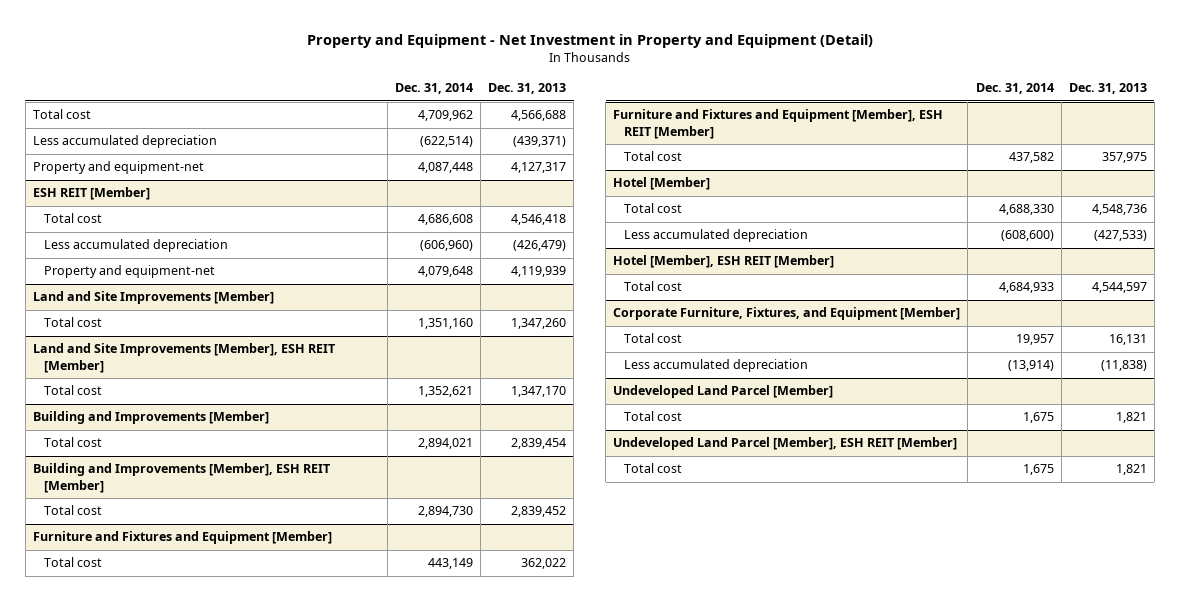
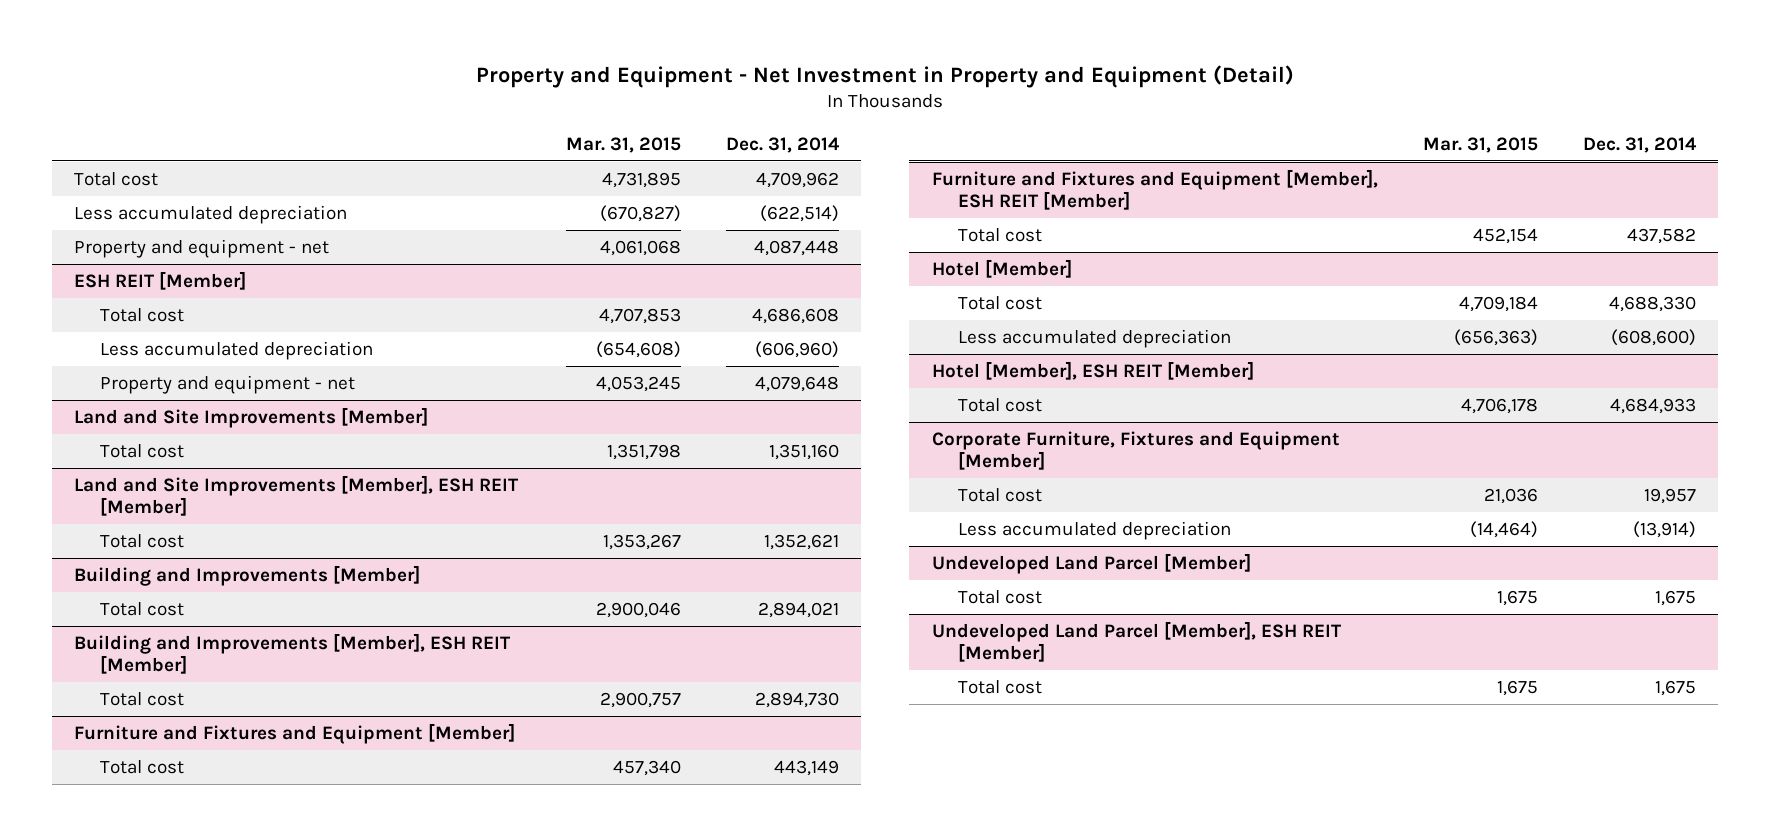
[488,83,567,95] Dec. 31, 2013 -> none
none -> [565,136,681,153] Mar. 31, 2015
[32,161,204,175] Property and equipment-net -> [74,239,330,259] Property and equipment - net
[43,265,215,279] Property and equipment-net -> [100,375,356,395] Property and equipment - net
[613,307,961,321] Corporate Furniture, Fixtures, and Equipment [Member] -> [931,431,1340,471] Corporate Furniture, Fixtures and Equipment [Member]

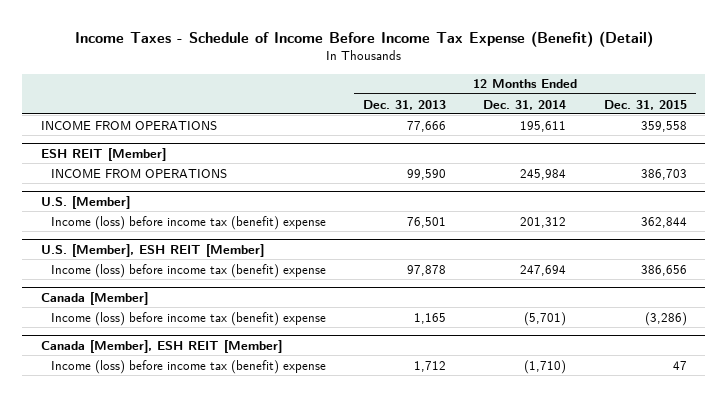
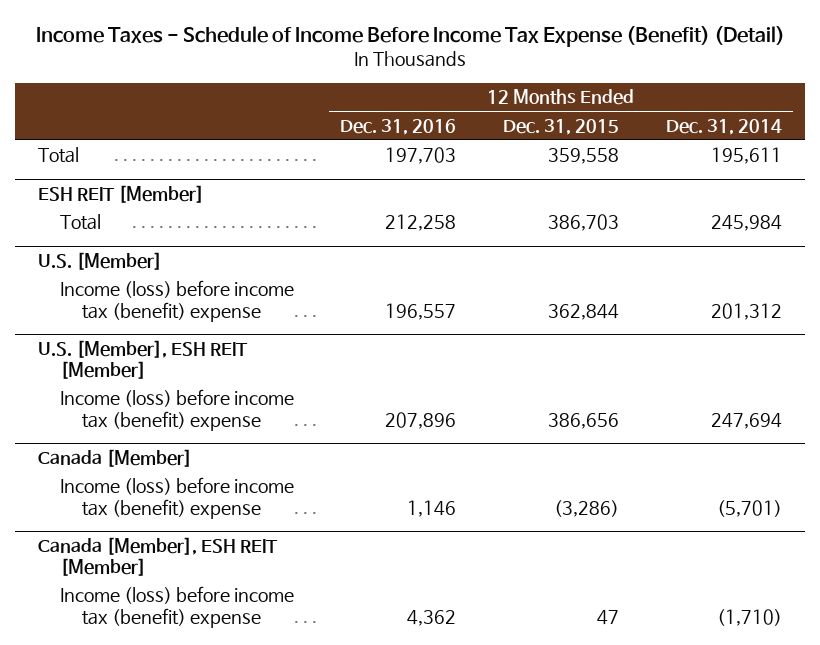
[363,99,447,110] Dec. 31, 2013 -> none
none -> [340,118,457,135] Dec. 31, 2016
[40,120,217,130] INCOME FROM OPERATIONS -> [37,147,79,164] Total
[51,168,228,178] INCOME FROM OPERATIONS -> [59,214,101,231] Total

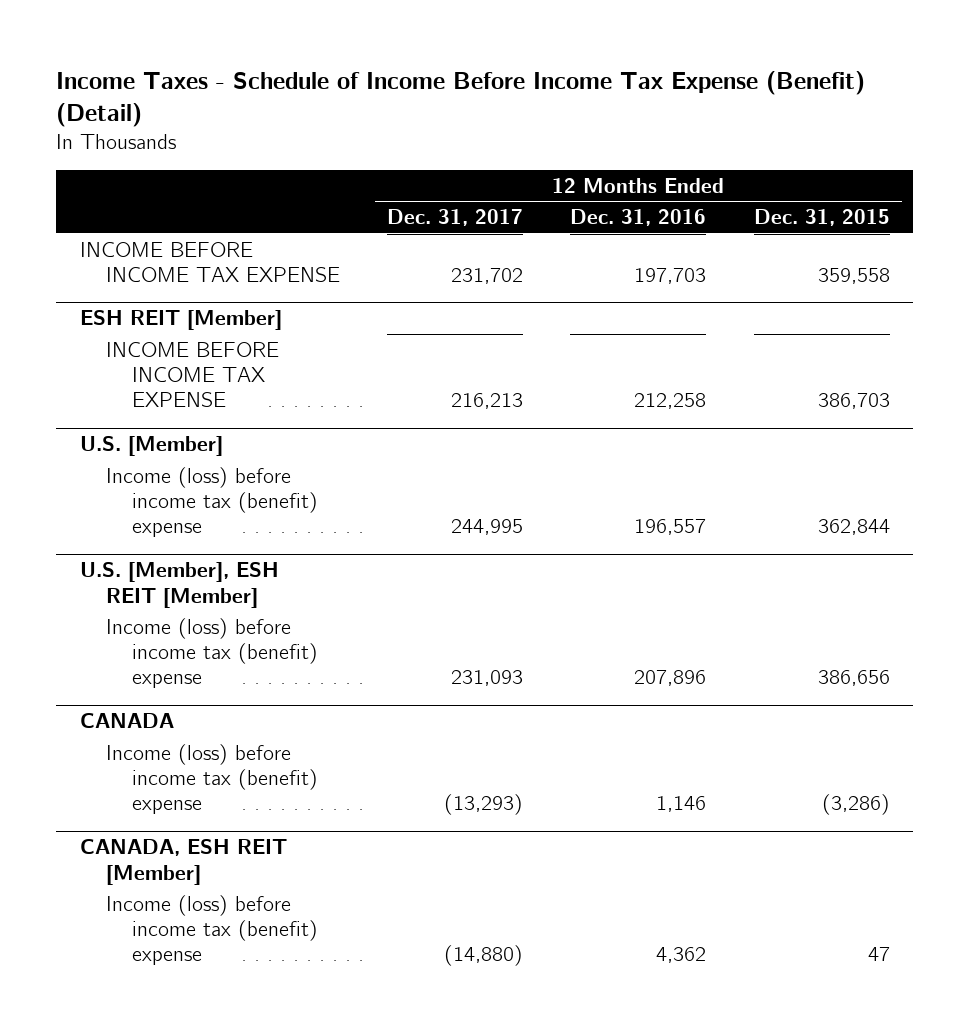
[665,118,782,135] Dec. 31, 2014 -> none
none -> [387,209,524,227] Dec. 31, 2017
[37,147,79,164] Total -> [80,241,340,282] INCOME BEFORE INCOME TAX EXPENSE
[59,214,101,231] Total -> [105,341,279,408] INCOME BEFORE INCOME TAX EXPENSE
[37,449,192,468] Canada [Member] -> [80,713,175,729] CANADA
[37,537,278,577] Canada [Member], ESH REIT [Member] -> [80,839,288,885] CANADA, ESH REIT [Member]

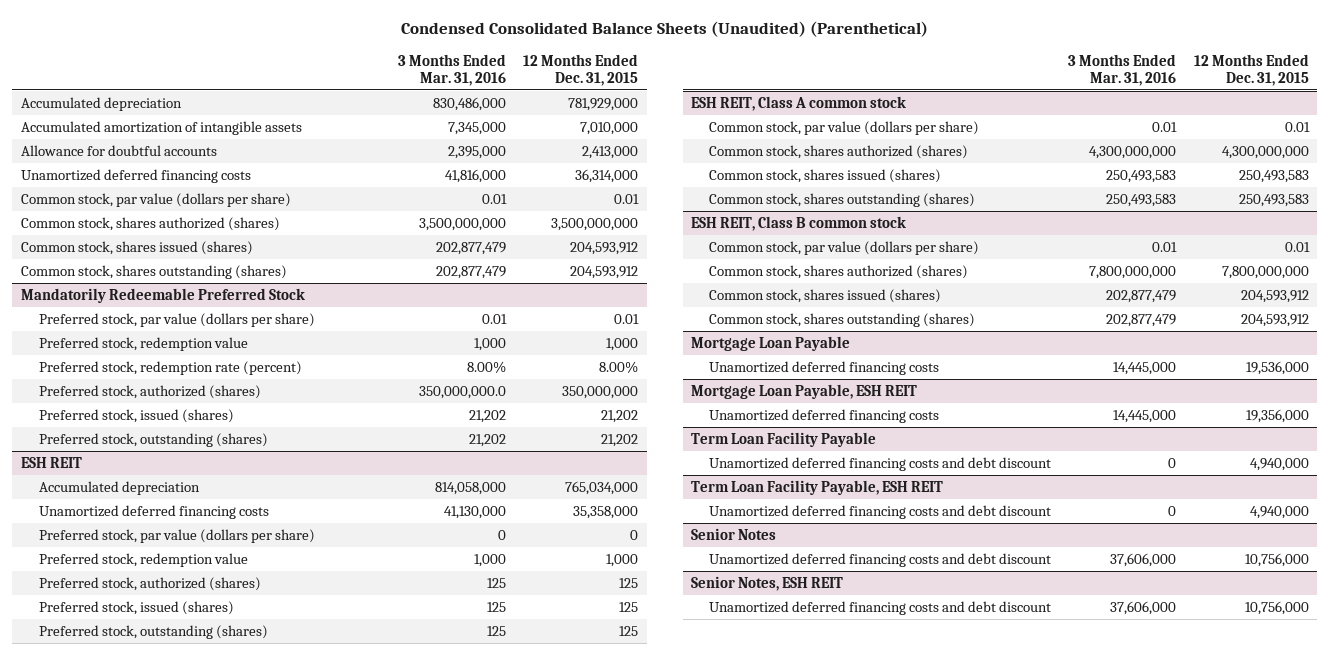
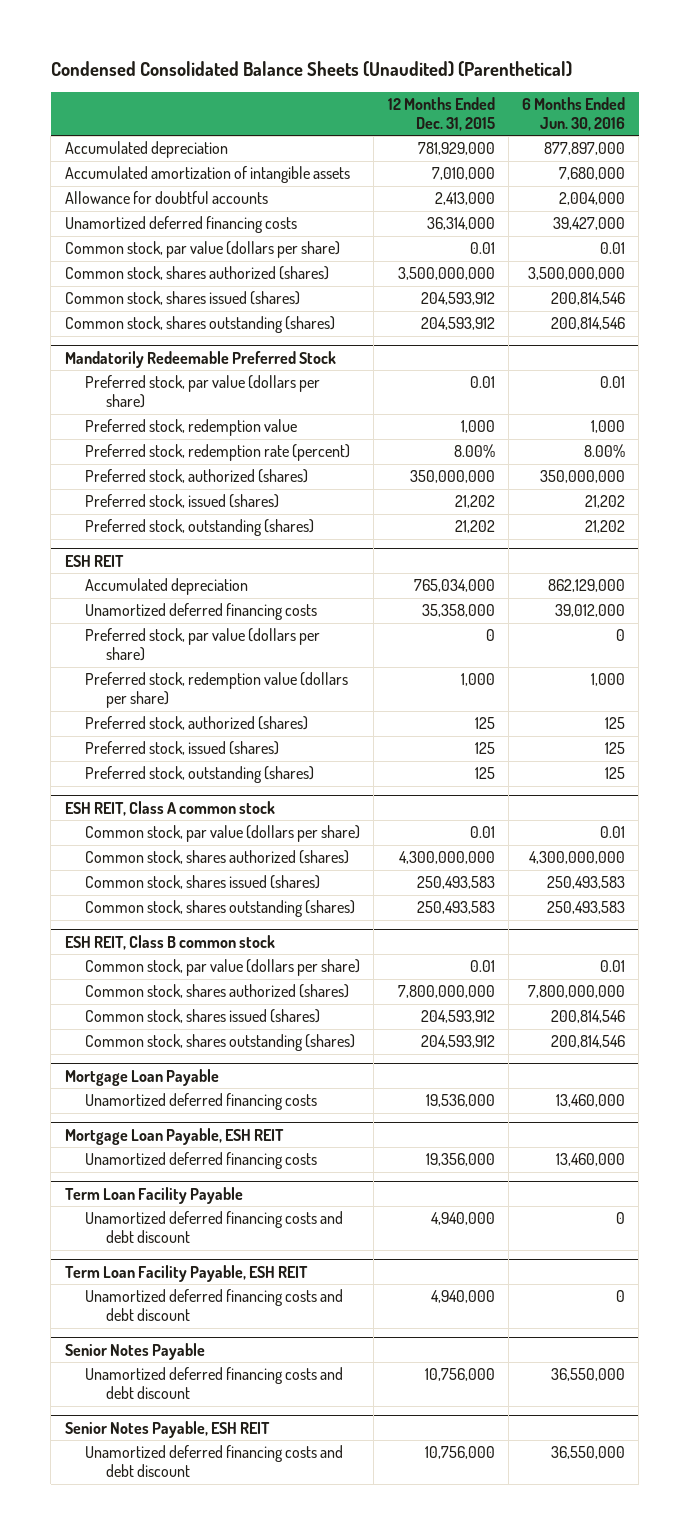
[397,53,506,86] 3 Months Ended Mar. 31, 2016 -> none
none -> [521,97,625,131] 6 Months Ended Jun. 30, 2016
[38,553,248,568] Preferred stock, redemption value -> [85,672,349,709] Preferred stock, redemption value (dollars per share)
[691,528,777,541] Senior Notes -> [64,1342,205,1360] Senior Notes Payable
[691,576,844,592] Senior Notes, ESH REIT -> [64,1420,270,1438] Senior Notes Payable, ESH REIT

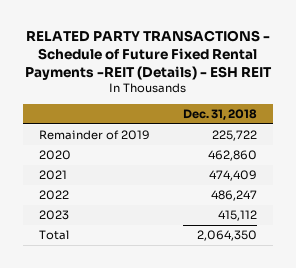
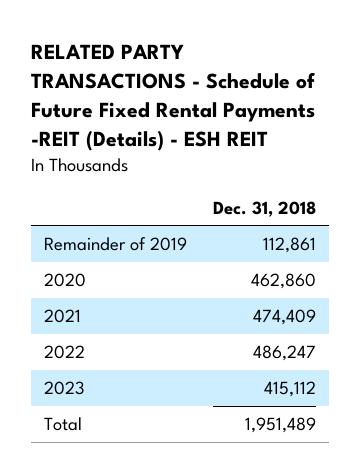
[211,130,257,142] 225,722 -> [263,236,317,253] 112,861
[196,230,257,242] 2,064,350 -> [245,416,317,433] 1,951,489

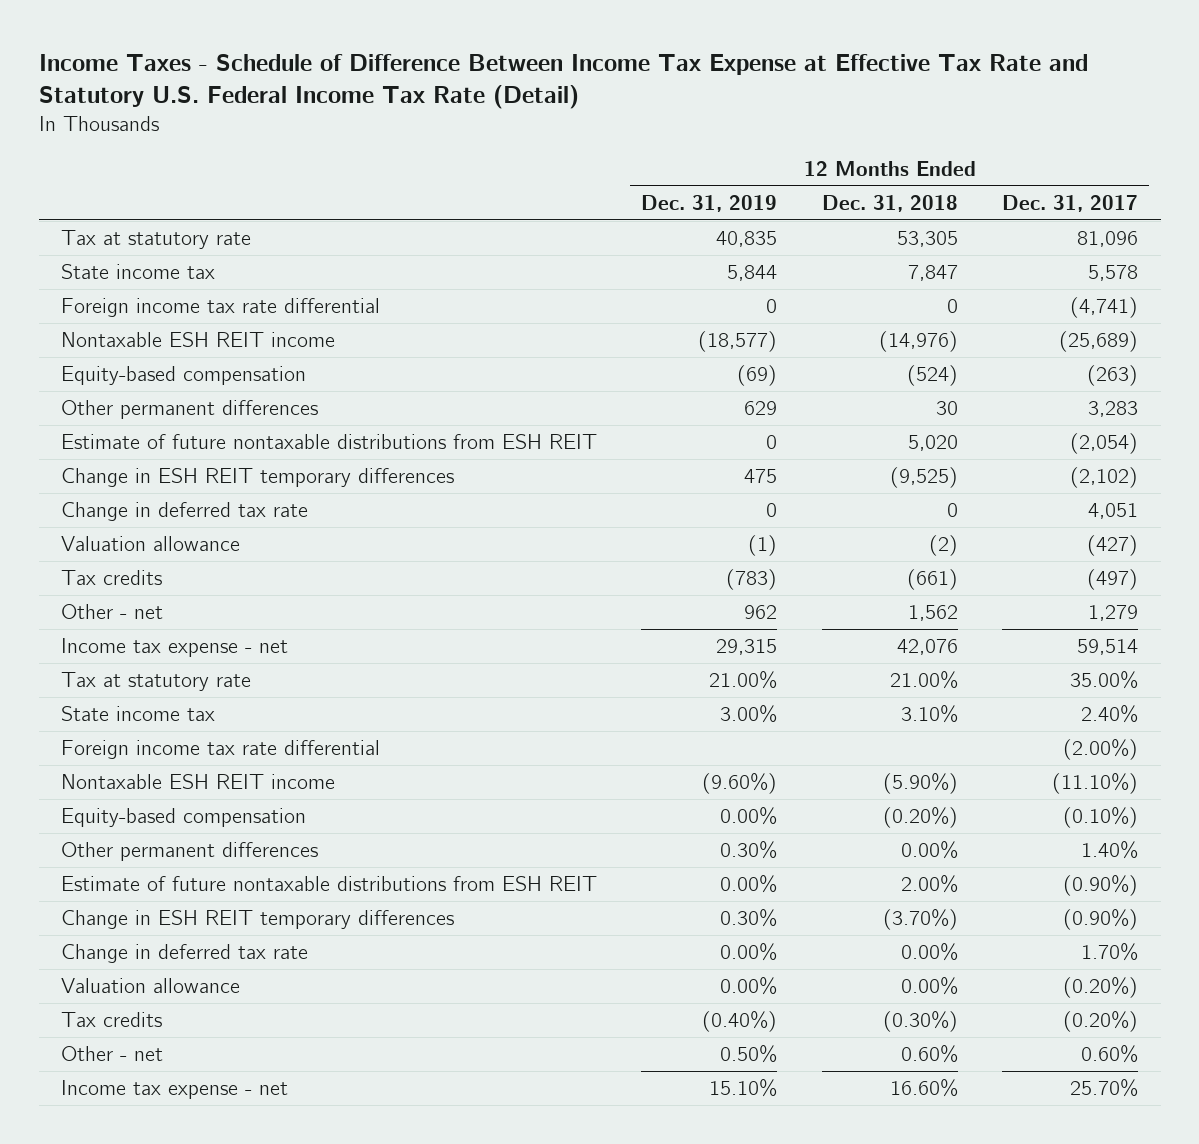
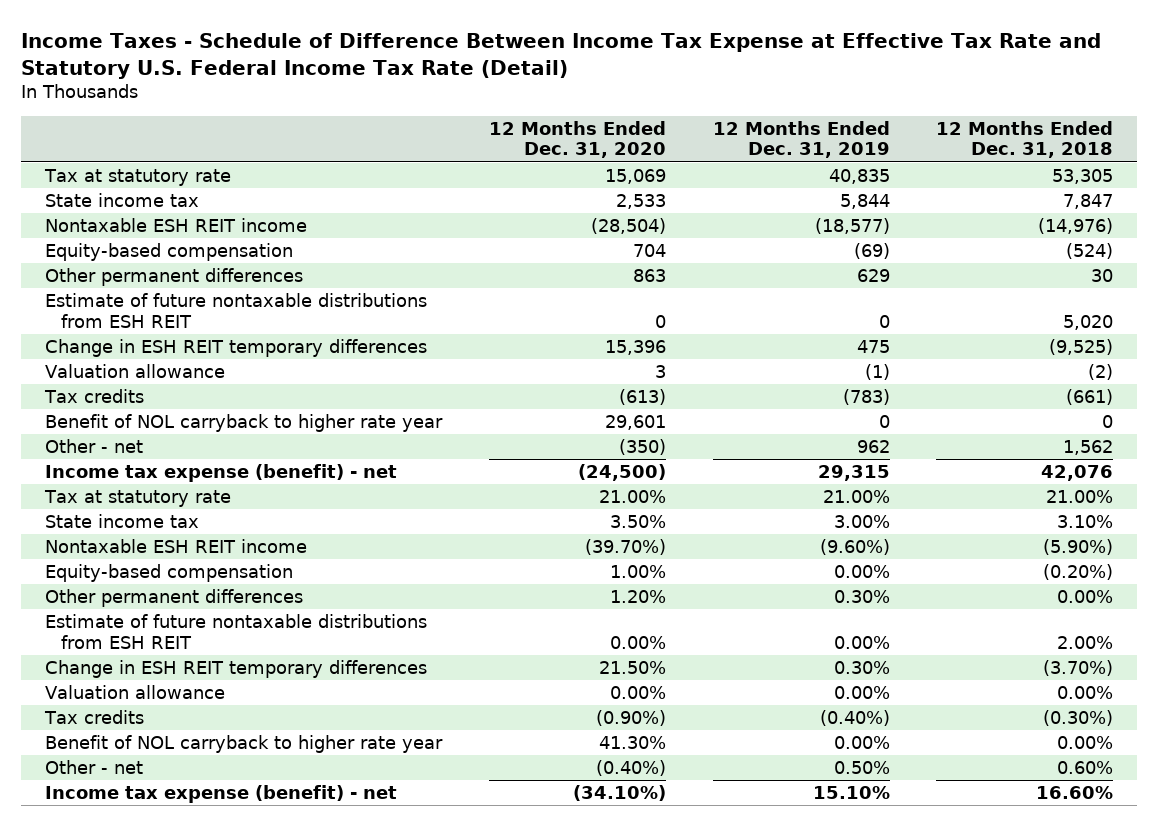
[1002,194,1139,212] Dec. 31, 2017 -> none
none -> [488,120,666,159] 12 Months Ended Dec. 31, 2020
[61,298,381,318] Foreign income tax rate differential -> none
[61,502,309,522] Change in deferred tax rate -> none
none -> [44,413,443,432] Benefit of NOL carryback to higher rate year
[61,638,289,658] Income tax expense - net -> [44,463,397,482] Income tax expense (benefit) - net
[61,740,381,760] Foreign income tax rate differential -> none
[61,944,309,964] Change in deferred tax rate -> none
none -> [44,734,443,753] Benefit of NOL carryback to higher rate year
[61,1080,289,1100] Income tax expense - net -> [44,784,397,803] Income tax expense (benefit) - net

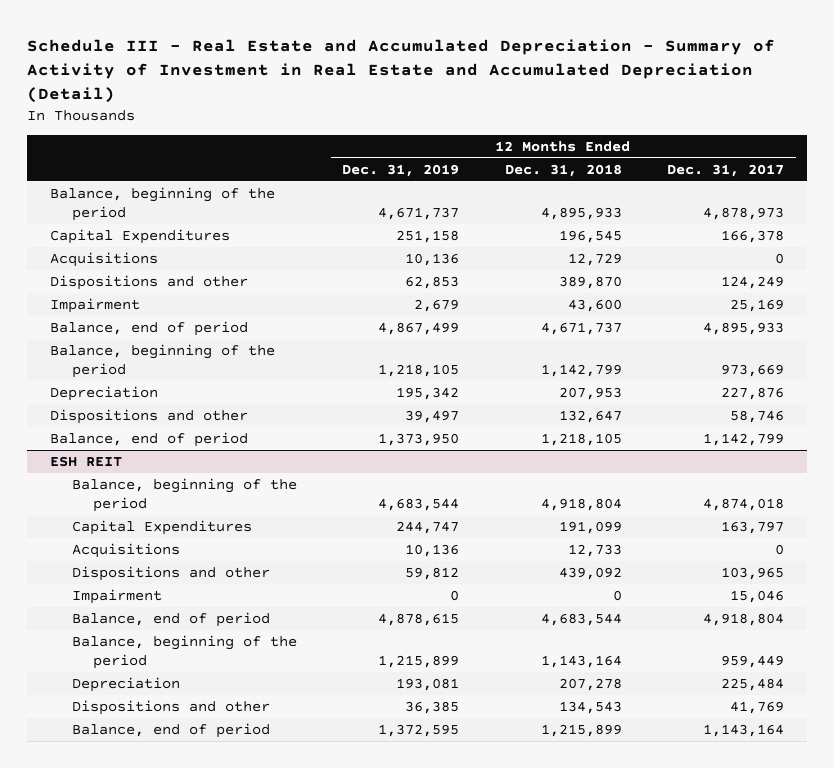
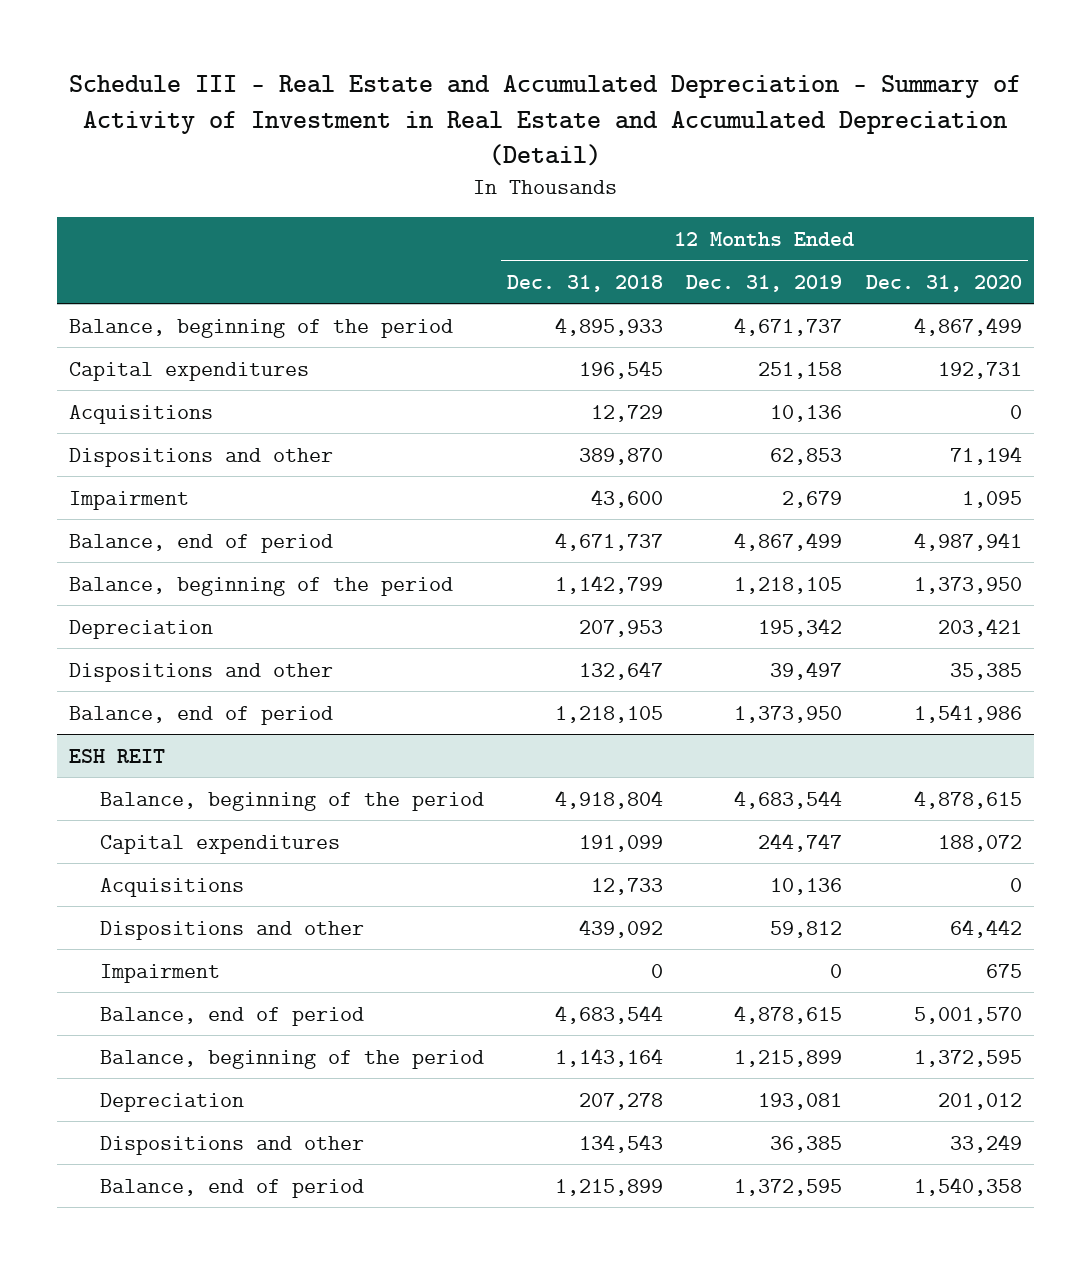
[667,163,785,177] Dec. 31, 2017 -> none
none -> [865,274,1022,292] Dec. 31, 2020
[49,229,230,245] Capital Expenditures -> [68,361,309,381] Capital expenditures
[71,520,252,536] Capital Expenditures -> [99,834,340,854] Capital expenditures

